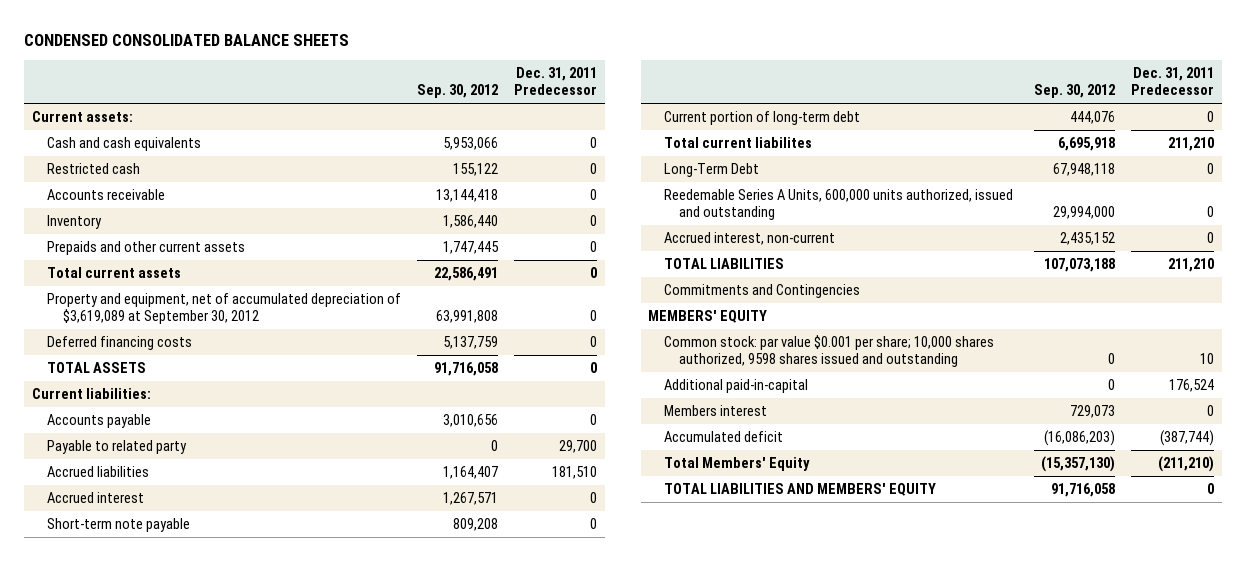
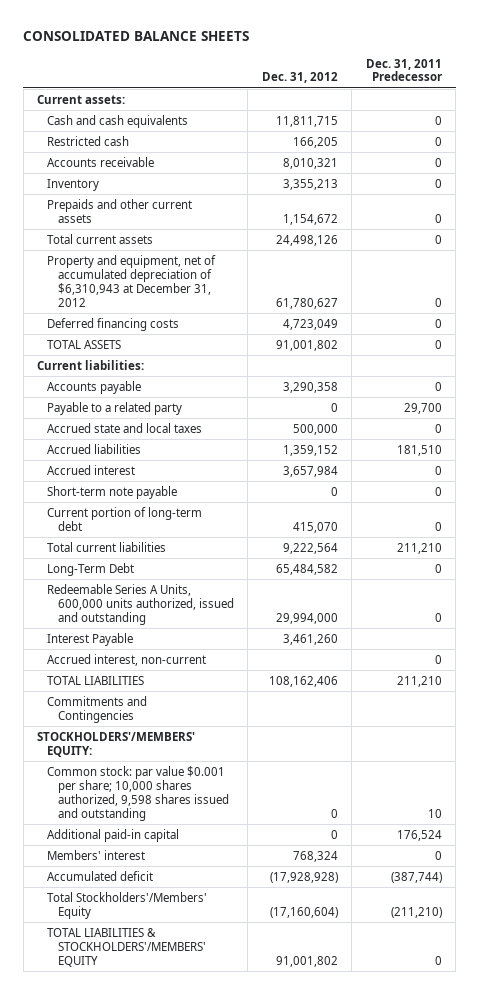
[23,33,349,46] CONDENSED CONSOLIDATED BALANCE SHEETS -> [23,31,250,42] CONSOLIDATED BALANCE SHEETS
[417,84,499,99] Sep. 30, 2012 -> none
none -> [261,72,338,84] Dec. 31, 2012
[47,293,402,325] Property and equipment, net of accumulated depreciation of $3,619,089 at September 30, 2012 -> [47,254,217,307] Property and equipment, net of accumulated depreciation of $6,310,943 at December 31, 2012
[47,440,188,455] Payable to related party -> [47,401,183,415] Payable to a related party
none -> [47,422,203,433] Accrued state and local taxes
[663,137,812,149] Total current liabilites -> [47,541,167,552] Total current liabilities
[663,189,1013,221] Reedemable Series A Units, 600,000 units authorized, issued and outstanding -> [47,583,234,625] Redeemable Series A Units, 600,000 units authorized, issued and outstanding
none -> [47,632,134,646] Interest Payable
[648,310,768,324] MEMBERS' EQUITY -> [37,731,196,757] STOCKHOLDERS'/MEMBERS' EQUITY:
[663,335,994,368] Common stock: par value $0.001 per share; 10,000 shares authorized, 9598 shares issued and outstanding -> [47,765,229,821] Common stock: par value $0.001 per share; 10,000 shares authorized, 9,598 shares issued and outstanding
[663,379,808,394] Additional paid-in-capital -> [47,828,180,842] Additional paid-in capital
[663,405,767,417] Members interest -> [47,849,146,860] Members' interest
[663,457,810,472] Total Members' Equity -> [47,891,208,919] Total Stockholders'/Members' Equity
[663,483,936,497] TOTAL LIABILITIES AND MEMBERS' EQUITY -> [47,927,206,967] TOTAL LIABILITIES & STOCKHOLDERS'/MEMBERS' EQUITY

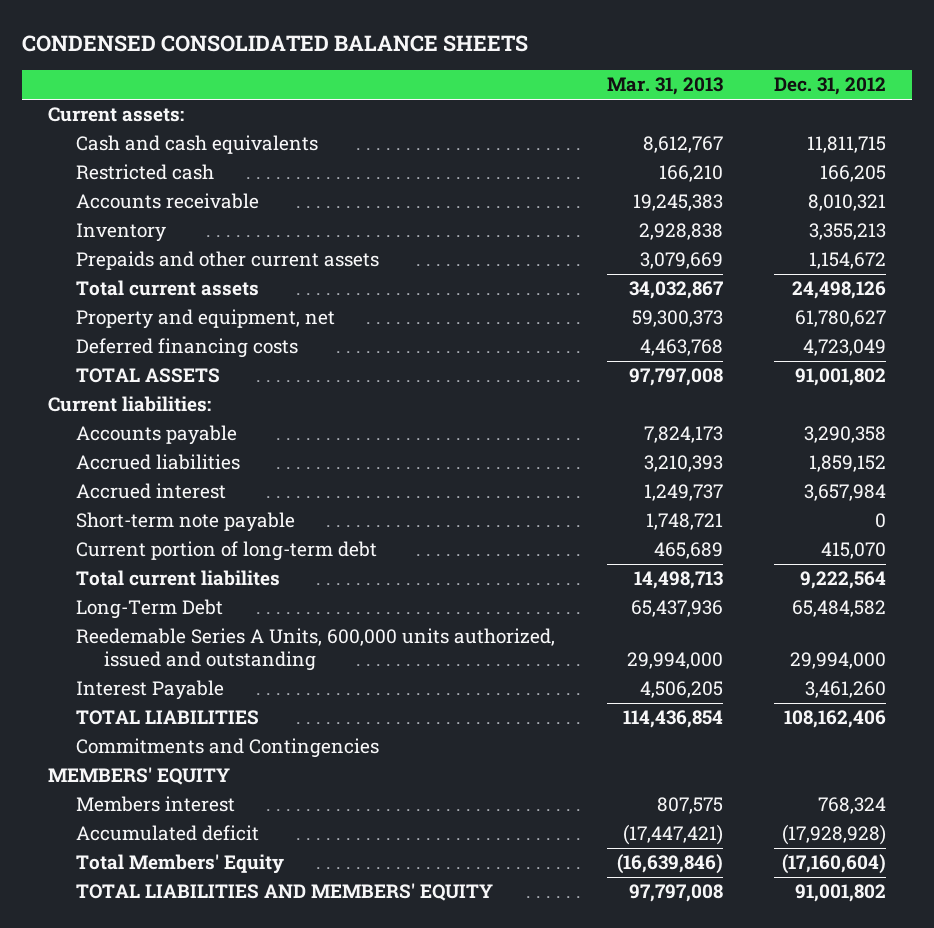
[23,31,250,42] CONSOLIDATED BALANCE SHEETS -> [22,35,529,53] CONDENSED CONSOLIDATED BALANCE SHEETS
[365,58,442,82] Dec. 31, 2011 Predecessor -> none
none -> [606,77,723,96] Mar. 31, 2013
[47,254,217,307] Property and equipment, net of accumulated depreciation of $6,310,943 at December 31, 2012 -> [75,309,335,330] Property and equipment, net
[47,401,183,415] Payable to a related party -> none
[47,422,203,433] Accrued state and local taxes -> none
[282,444,338,456] 1,359,152 -> [809,455,887,473] 1,859,152
[47,541,167,552] Total current liabilities -> [75,570,280,587] Total current liabilites
[47,583,234,625] Redeemable Series A Units, 600,000 units authorized, issued and outstanding -> [75,628,555,672] Reedemable Series A Units, 600,000 units authorized, issued and outstanding
[47,653,207,666] Accrued interest, non-current -> none
[47,765,229,821] Common stock: par value $0.001 per share; 10,000 shares authorized, 9,598 shares issued and outstanding -> none
[47,828,180,842] Additional paid-in capital -> none
[37,731,196,757] STOCKHOLDERS'/MEMBERS' EQUITY: -> [47,767,230,786] MEMBERS' EQUITY
[47,849,146,860] Members' interest -> [75,796,235,813] Members interest
[47,891,208,919] Total Stockholders'/Members' Equity -> [75,854,284,875] Total Members' Equity
[47,927,206,967] TOTAL LIABILITIES & STOCKHOLDERS'/MEMBERS' EQUITY -> [75,883,493,902] TOTAL LIABILITIES AND MEMBERS' EQUITY

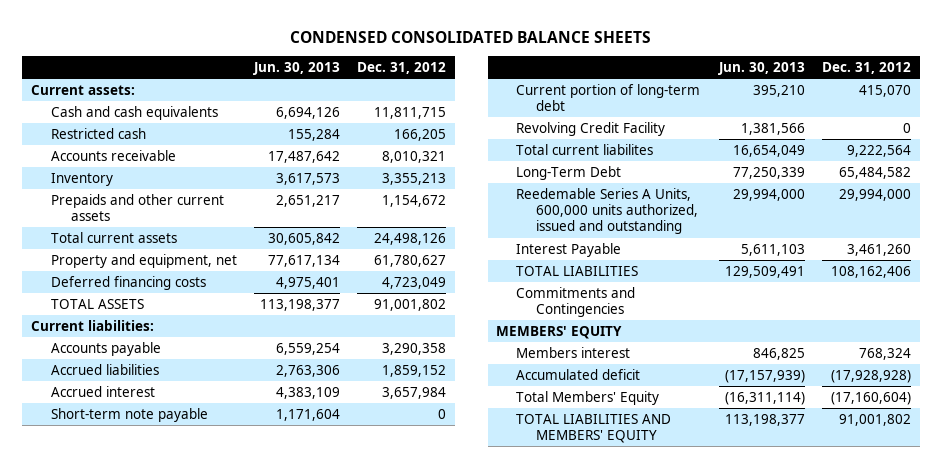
[606,77,723,96] Mar. 31, 2013 -> none
none -> [252,62,340,76] Jun. 30, 2013
none -> [516,121,666,136] Revolving Credit Facility

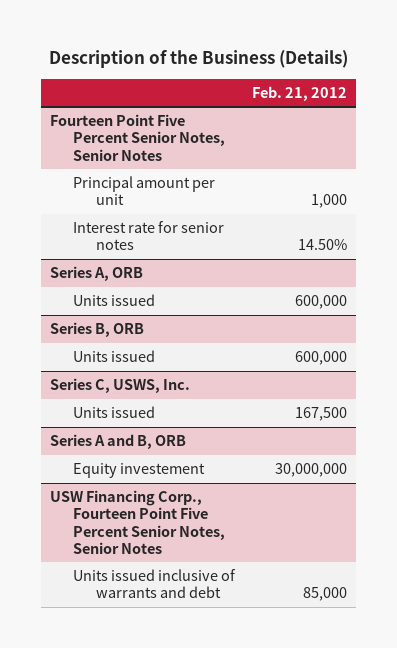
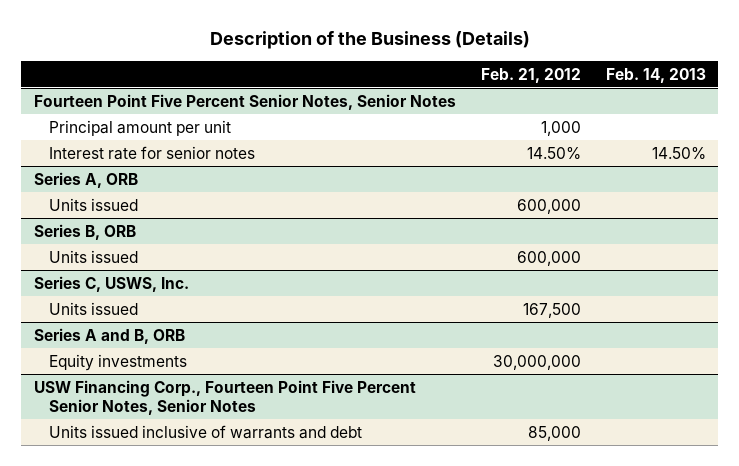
none -> [605,67,706,83] Feb. 14, 2013
[72,463,205,479] Equity investement -> [48,353,187,371] Equity investments

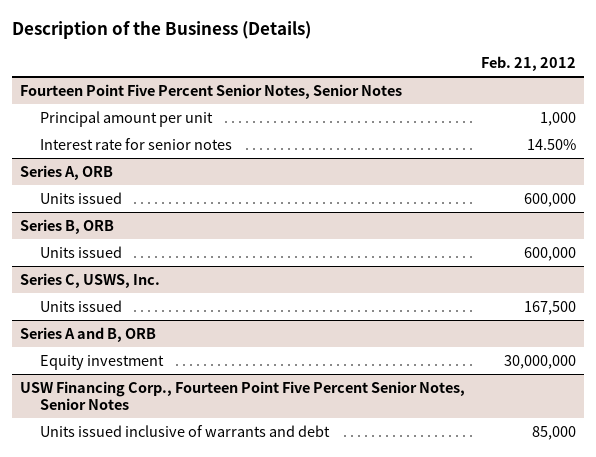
[605,67,706,83] Feb. 14, 2013 -> none
[48,353,187,371] Equity investments -> [40,354,165,370] Equity investment

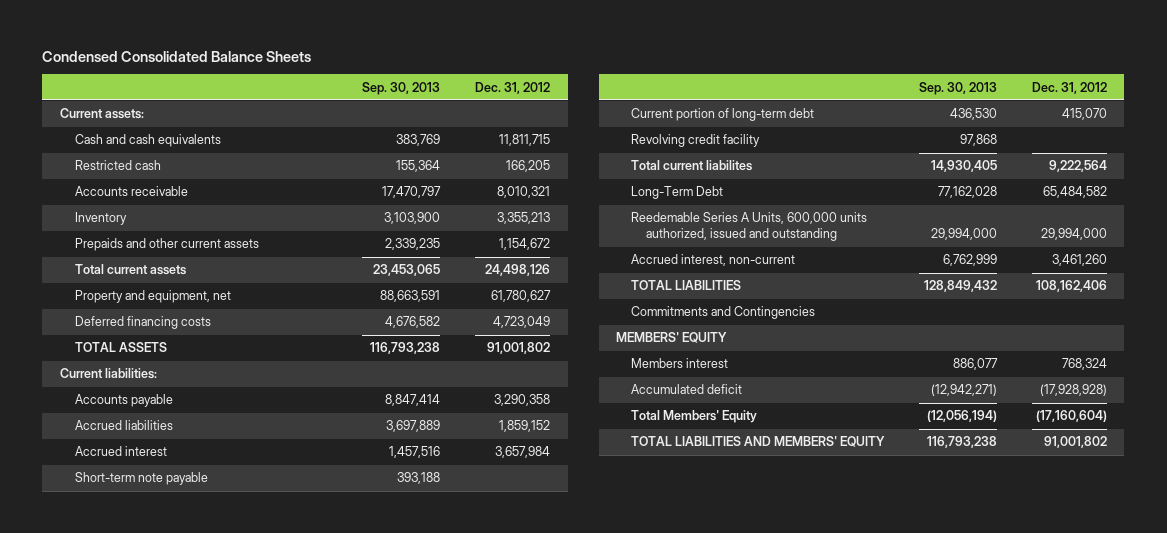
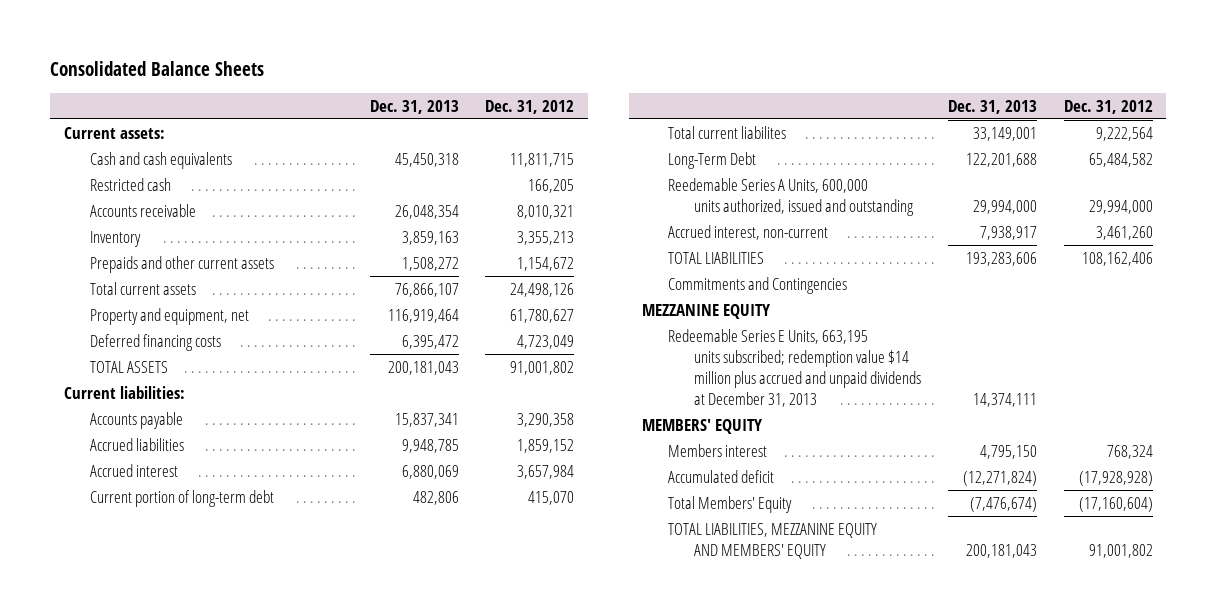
[42,50,312,62] Condensed Consolidated Balance Sheets -> [50,61,265,77] Consolidated Balance Sheets
[362,81,441,95] Sep. 30, 2013 -> none
none -> [369,99,459,114] Dec. 31, 2013
[74,472,208,486] Short-term note payable -> none
[631,134,761,148] Revolving credit facility -> none
none -> [642,303,771,319] MEZZANINE EQUITY
none -> [668,328,922,407] Redeemable Series E Units, 663,195 units subscribed; redemption value $14 million plus accrued and unpaid dividends at December 31, 2013
[631,436,886,448] TOTAL LIABILITIES AND MEMBERS' EQUITY -> [668,522,878,559] TOTAL LIABILITIES, MEZZANINE EQUITY AND MEMBERS' EQUITY

